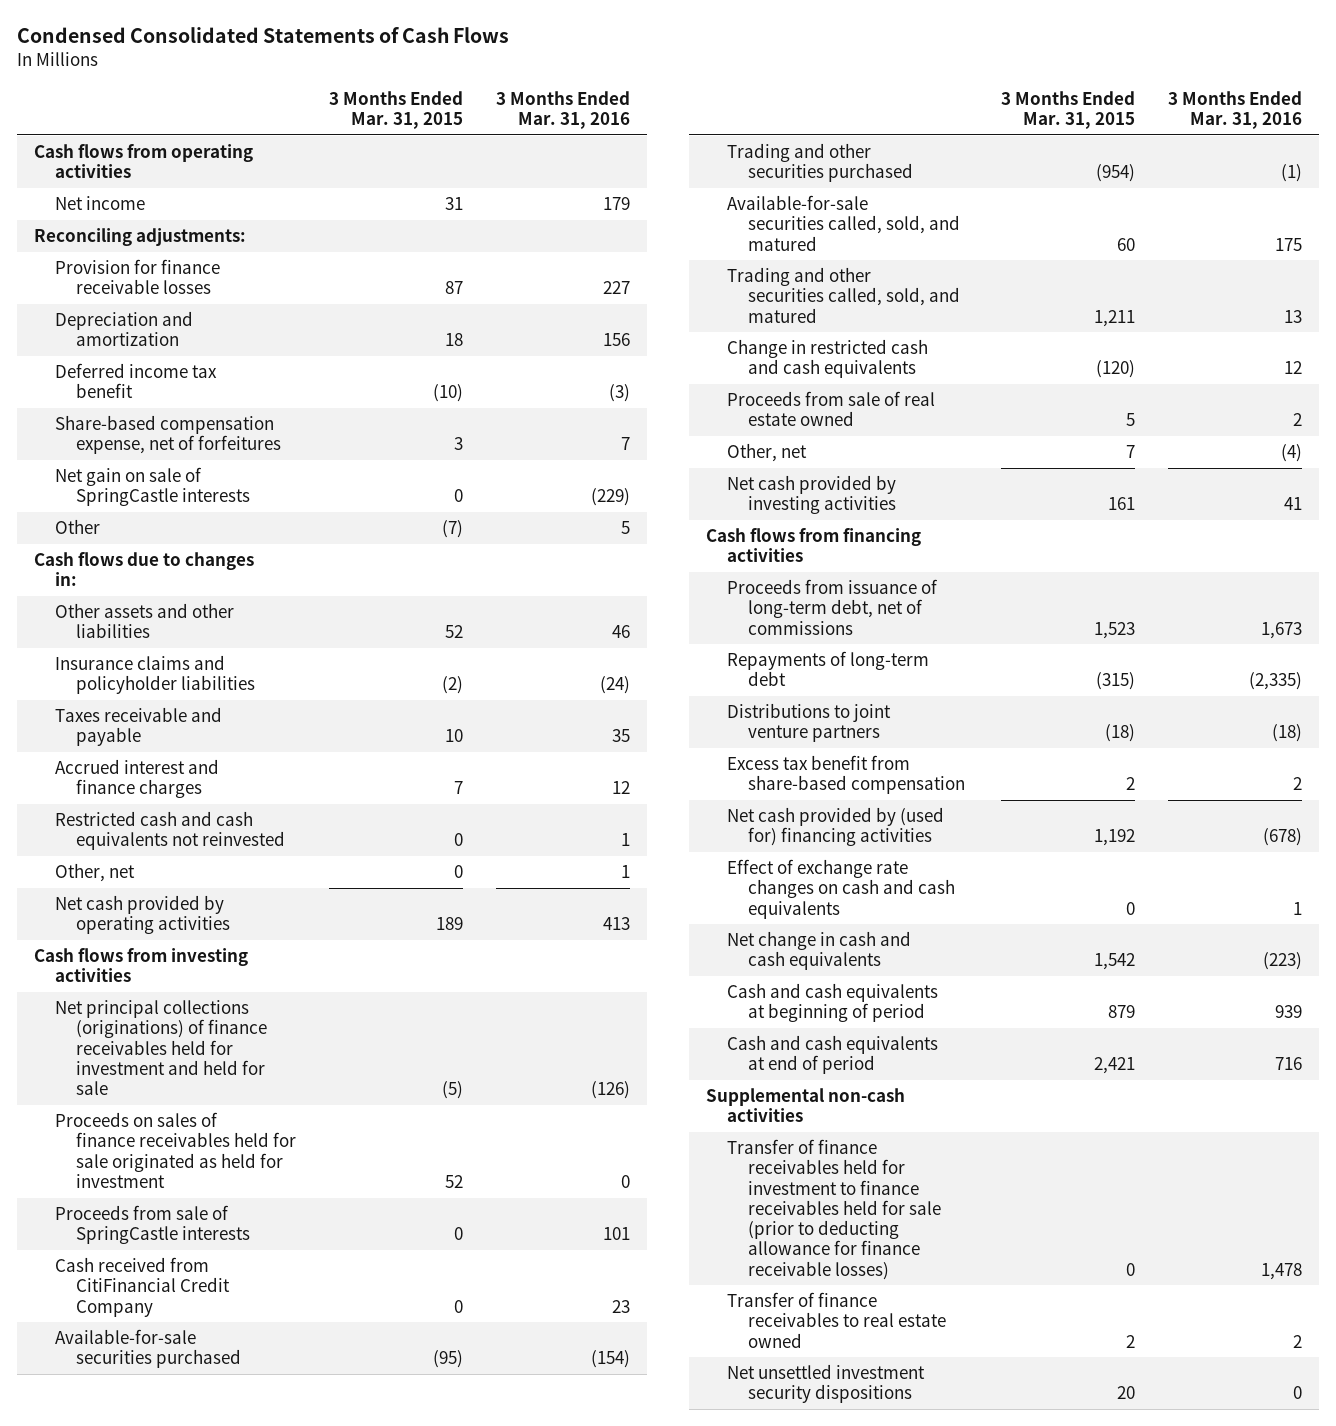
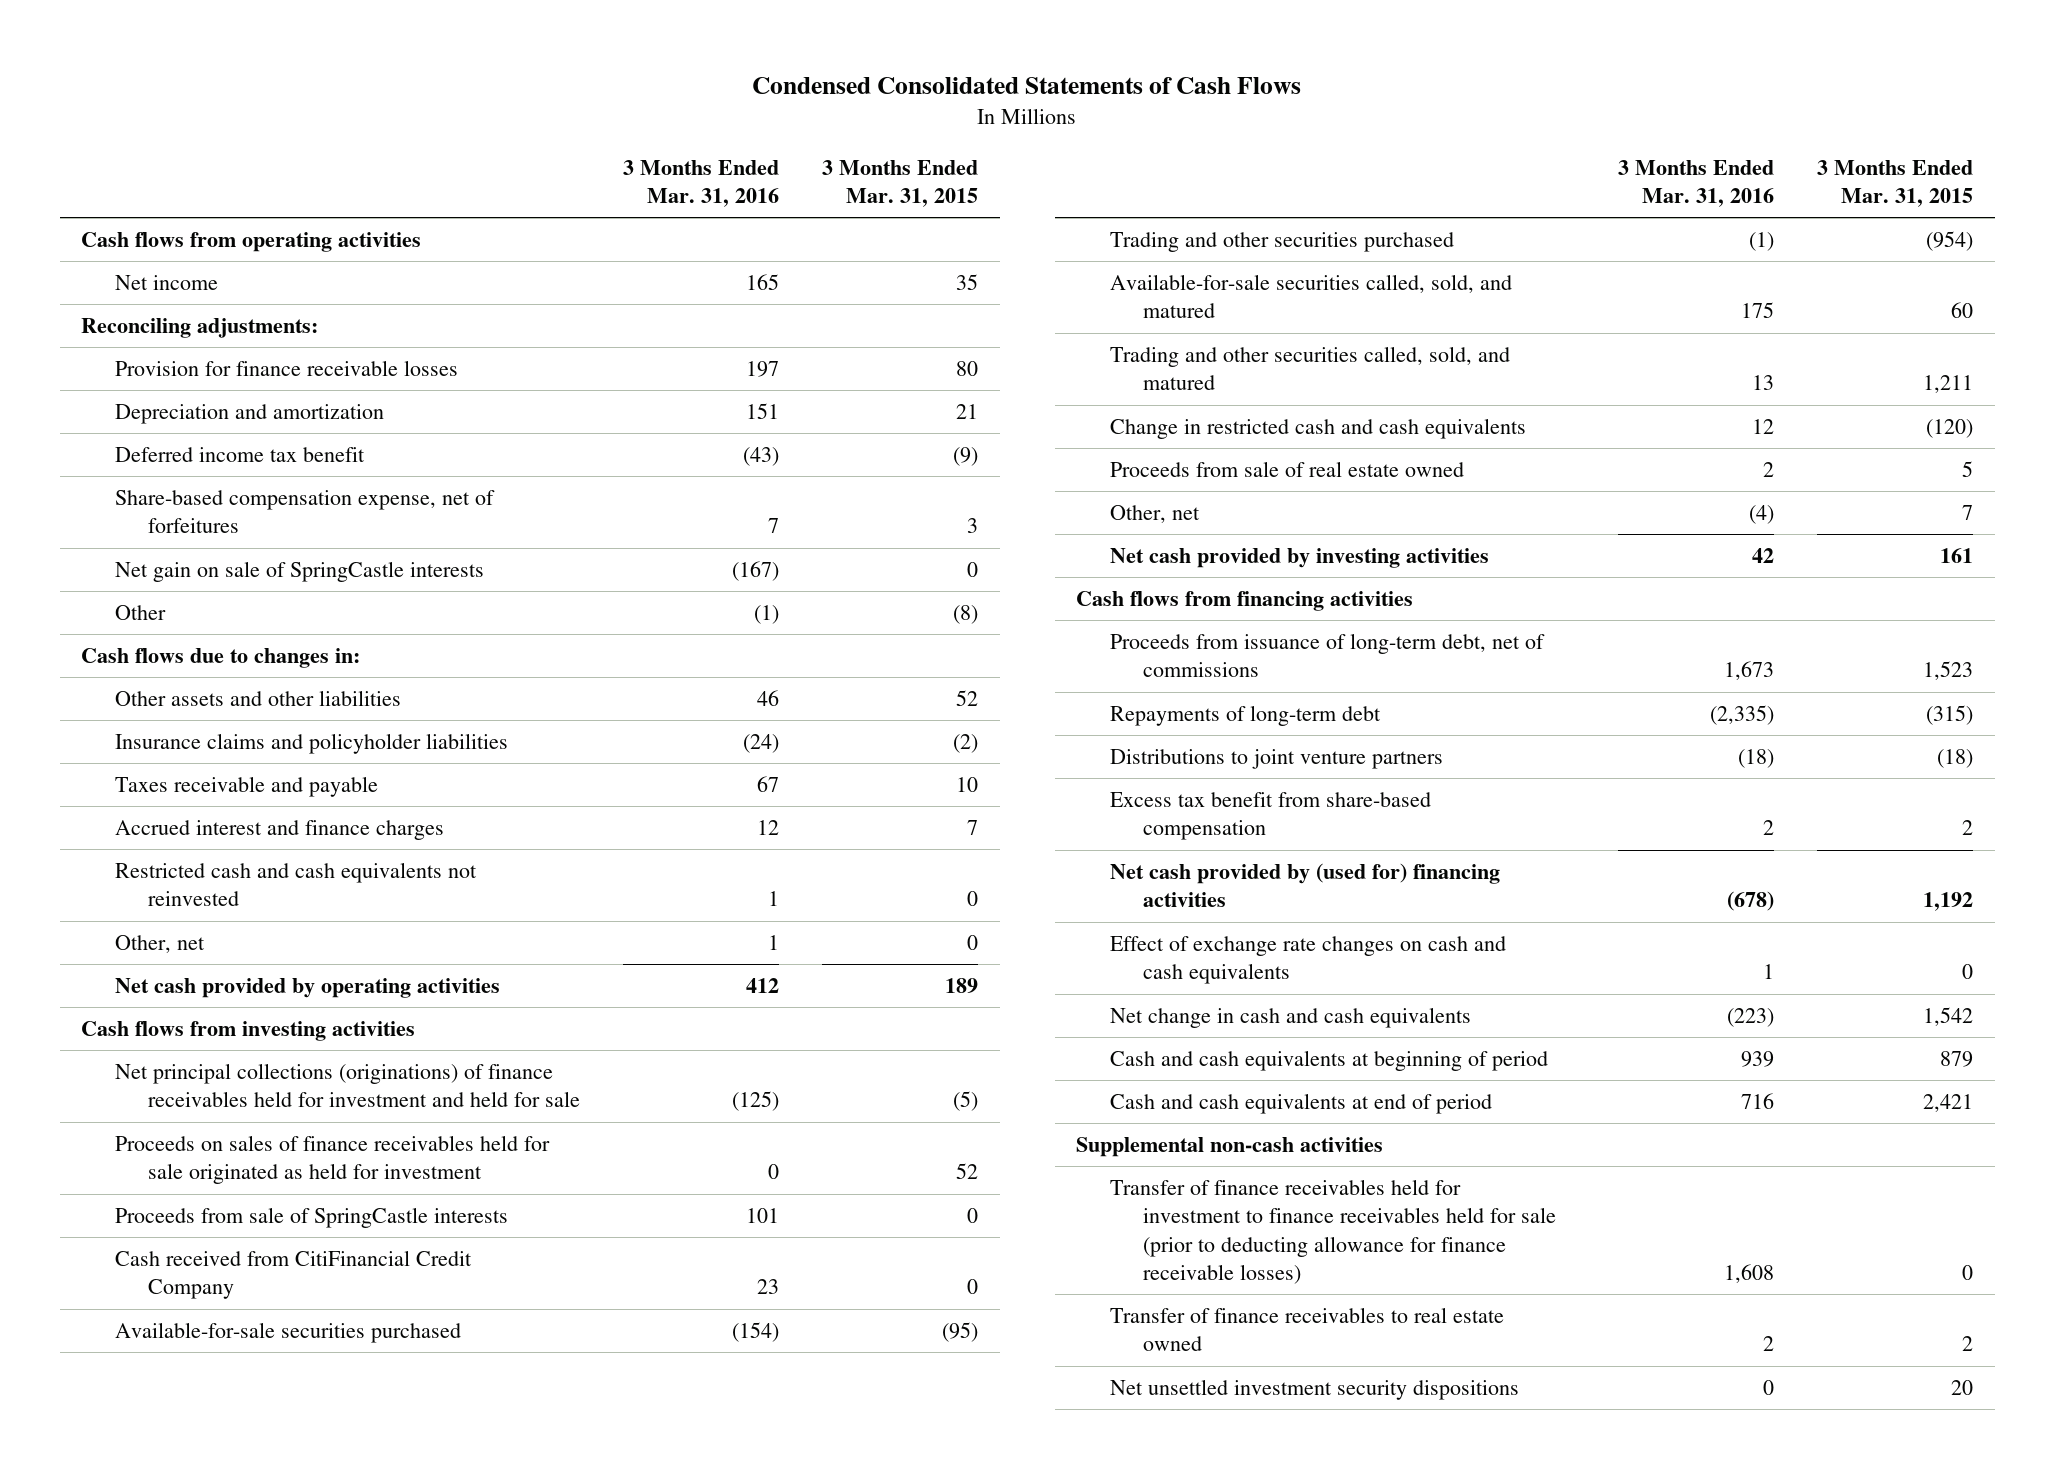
[445,197,464,211] 31 -> [956,273,979,290] 35
[603,197,631,211] 179 -> [745,273,779,290] 165
[445,281,464,295] 87 -> [956,360,979,376] 80
[603,281,631,295] 227 -> [745,360,779,377] 197
[445,333,464,347] 18 -> [956,403,979,419] 21
[603,333,631,347] 156 -> [745,402,779,419] 151
[433,384,464,403] (10) -> [953,446,979,466] (9)
[609,384,631,403] (3) -> [742,446,779,466] (43)
[591,488,631,507] (229) -> [731,560,779,581] (167)
[442,520,464,539] (7) -> [953,604,979,624] (8)
[621,521,631,535] 5 -> [753,604,779,624] (1)
[612,729,631,743] 35 -> [756,775,779,792] 67
[603,917,631,931] 413 -> [745,977,779,993] 412
[591,1081,631,1100] (126) -> [731,1091,779,1112] (125)
[1284,497,1303,511] 41 -> [1751,547,1774,563] 42
[1261,1262,1303,1280] 1,478 -> [1723,1264,1774,1284] 1,608

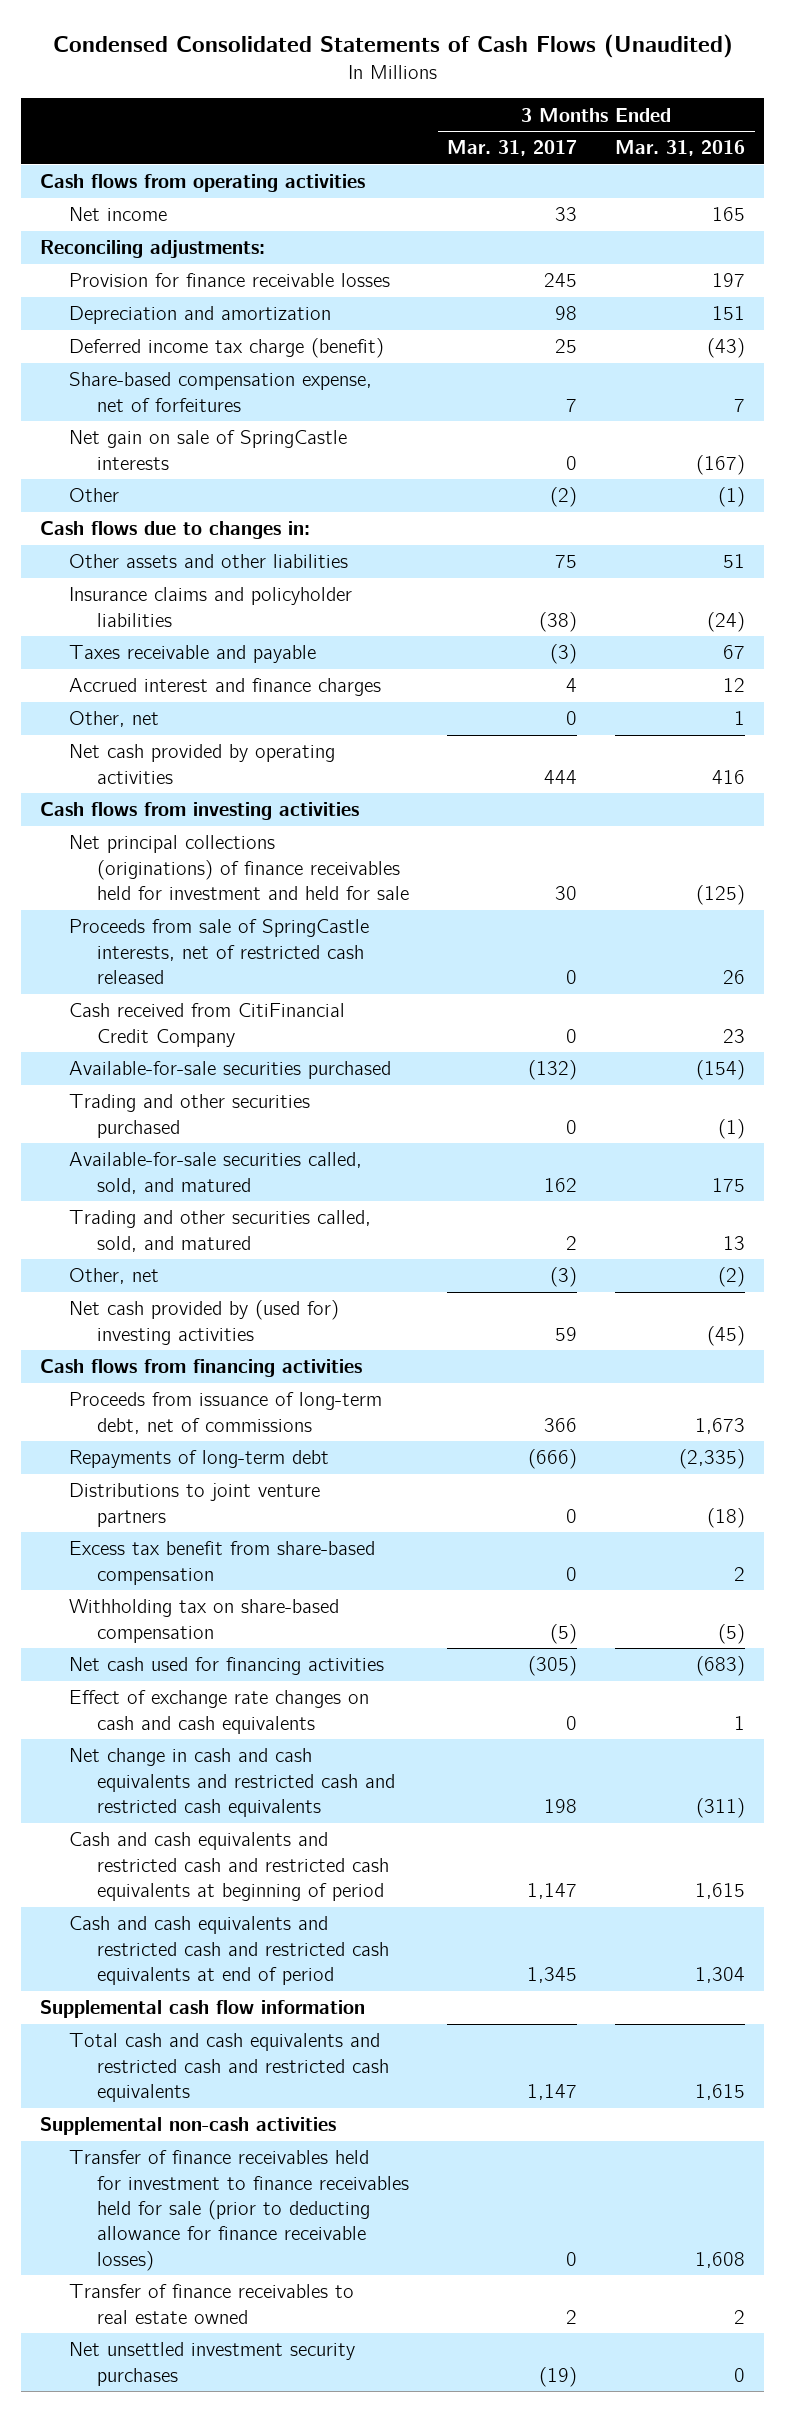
[752,77,1302,95] Condensed Consolidated Statements of Cash Flows -> [52,34,733,59] Condensed Consolidated Statements of Cash Flows (Unaudited)
[822,159,979,207] 3 Months Ended Mar. 31, 2015 -> none
none -> [447,140,578,157] Mar. 31, 2017
[114,446,365,462] Deferred income tax benefit -> [68,338,384,359] Deferred income tax charge (benefit)
[756,689,779,706] 46 -> [723,554,746,569] 51
[114,861,477,907] Restricted cash and cash equivalents not reinvested -> none
[745,977,779,993] 412 -> [712,769,746,784] 416
[114,1134,550,1185] Proceeds on sales of finance receivables held for sale originated as held for investment -> none
[114,1206,508,1228] Proceeds from sale of SpringCastle interests -> [68,919,369,985] Proceeds from sale of SpringCastle interests, net of restricted cash released
[745,1207,779,1223] 101 -> [723,970,746,985] 26
[1109,417,1526,439] Change in restricted cash and cash equivalents -> none
[1109,460,1464,477] Proceeds from sale of real estate owned -> none
[1748,504,1774,524] (4) -> [718,1267,746,1288] (2)
[1109,547,1489,568] Net cash provided by investing activities -> [68,1300,339,1345] Net cash provided by (used for) investing activities
[1751,547,1774,563] 42 -> [707,1325,746,1346] (45)
none -> [68,1599,339,1643] Withholding tax on share-based compensation
[1109,862,1500,908] Net cash provided by (used for) financing activities -> [68,1657,384,1676] Net cash used for financing activities
[1726,891,1774,912] (678) -> [696,1656,746,1677] (683)
[1109,1006,1471,1028] Net change in cash and cash equivalents -> [68,1748,396,1818] Net change in cash and cash equivalents and restricted cash and restricted cash equivalents
[1726,1007,1774,1027] (223) -> [696,1798,746,1819] (311)
[1109,1049,1548,1071] Cash and cash equivalents at beginning of period -> [68,1832,390,1902] Cash and cash equivalents and restricted cash and restricted cash equivalents at beginning of period
[1740,1050,1774,1067] 939 -> [695,1883,746,1900] 1,615
[1109,1092,1492,1114] Cash and cash equivalents at end of period -> [68,1916,390,1986] Cash and cash equivalents and restricted cash and restricted cash equivalents at end of period
[1740,1092,1774,1109] 716 -> [695,1967,746,1984] 1,304
none -> [40,2000,366,2019] Supplemental cash flow information
none -> [68,2033,390,2103] Total cash and cash equivalents and restricted cash and restricted cash equivalents
[1109,1378,1519,1400] Net unsettled investment security dispositions -> [68,2342,355,2386] Net unsettled investment security purchases

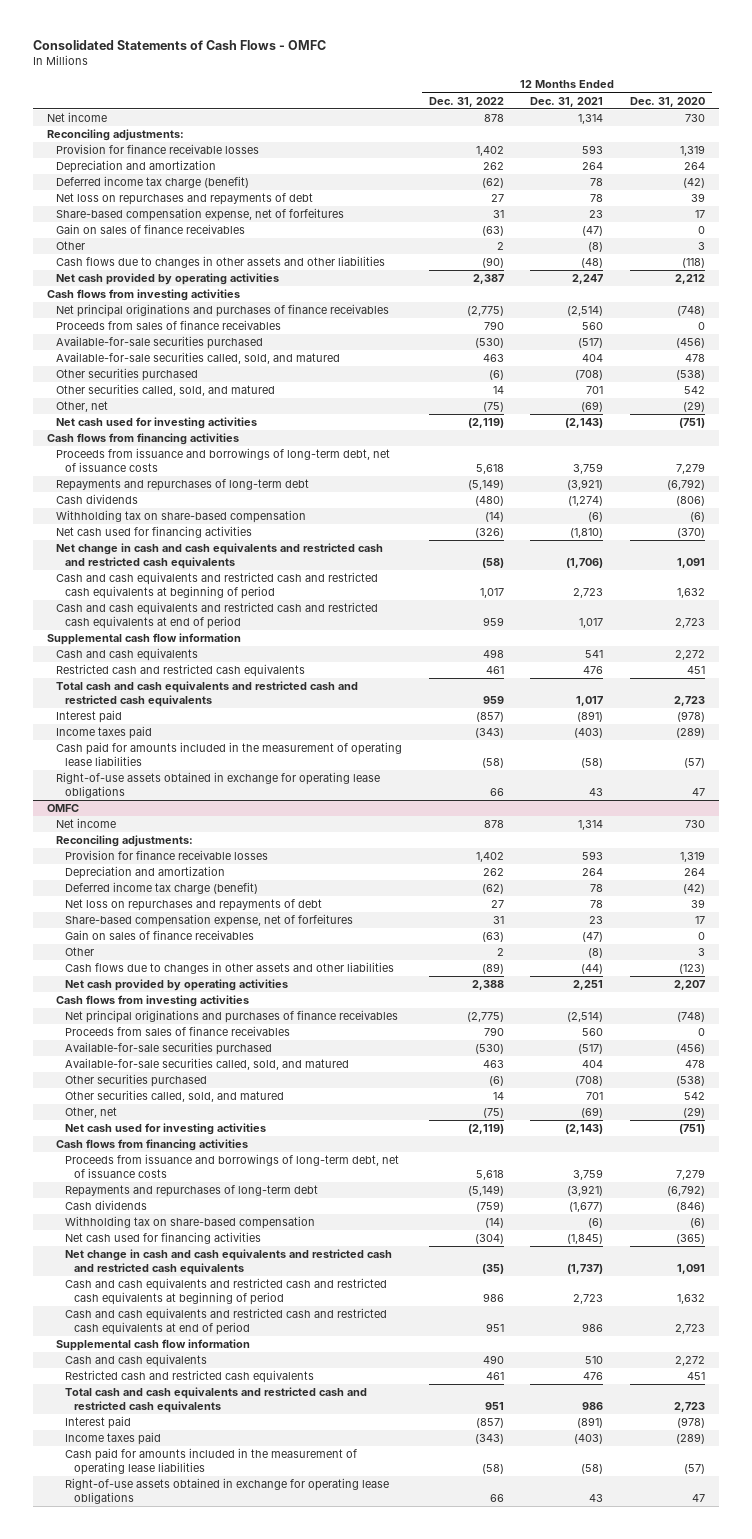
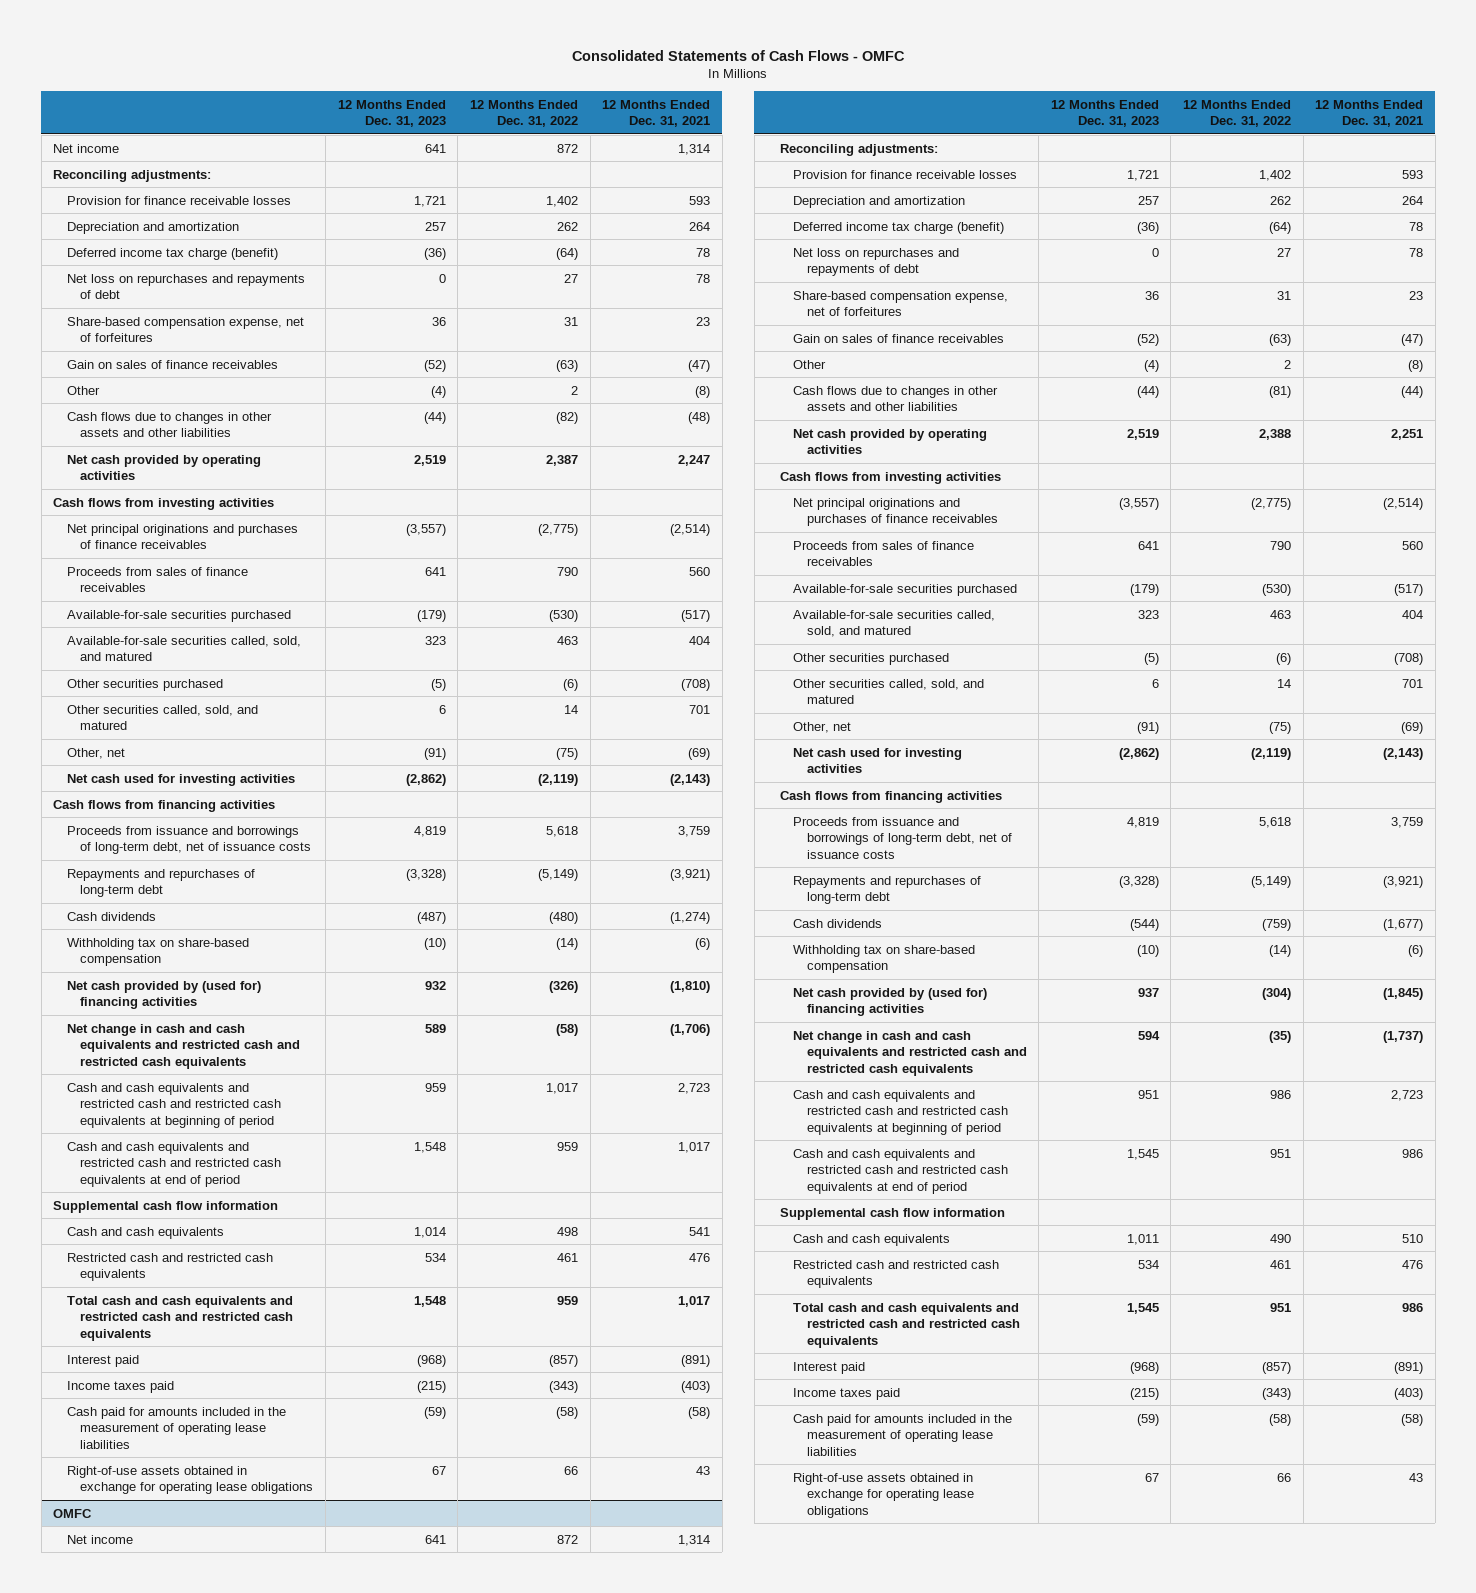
[630,96,706,107] Dec. 31, 2020 -> none
none -> [337,99,446,128] 12 Months Ended Dec. 31, 2023
[483,114,504,123] 878 -> [556,143,578,153] 872
[481,178,504,189] (62) -> [555,247,578,260] (64)
[481,257,504,269] (90) -> [555,411,578,424] (82)
[55,526,252,539] Net cash used for financing activities -> [66,980,261,1010] Net cash provided by (used for) financing activities
[483,820,504,829] 878 -> [556,1534,578,1544] 872
[481,884,504,895] (62) -> [1269,221,1292,234] (64)
[481,963,504,975] (89) -> [1269,385,1292,398] (81)
[64,1232,261,1245] Net cash used for financing activities -> [793,987,988,1017] Net cash provided by (used for) financing activities

